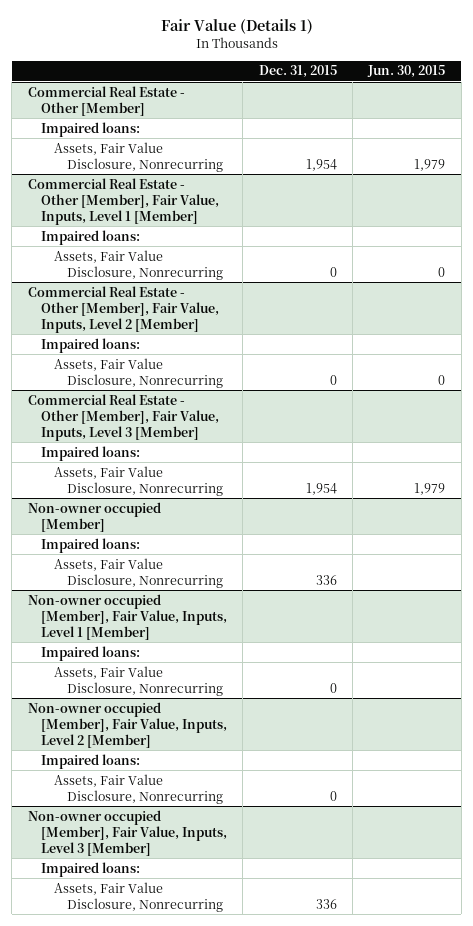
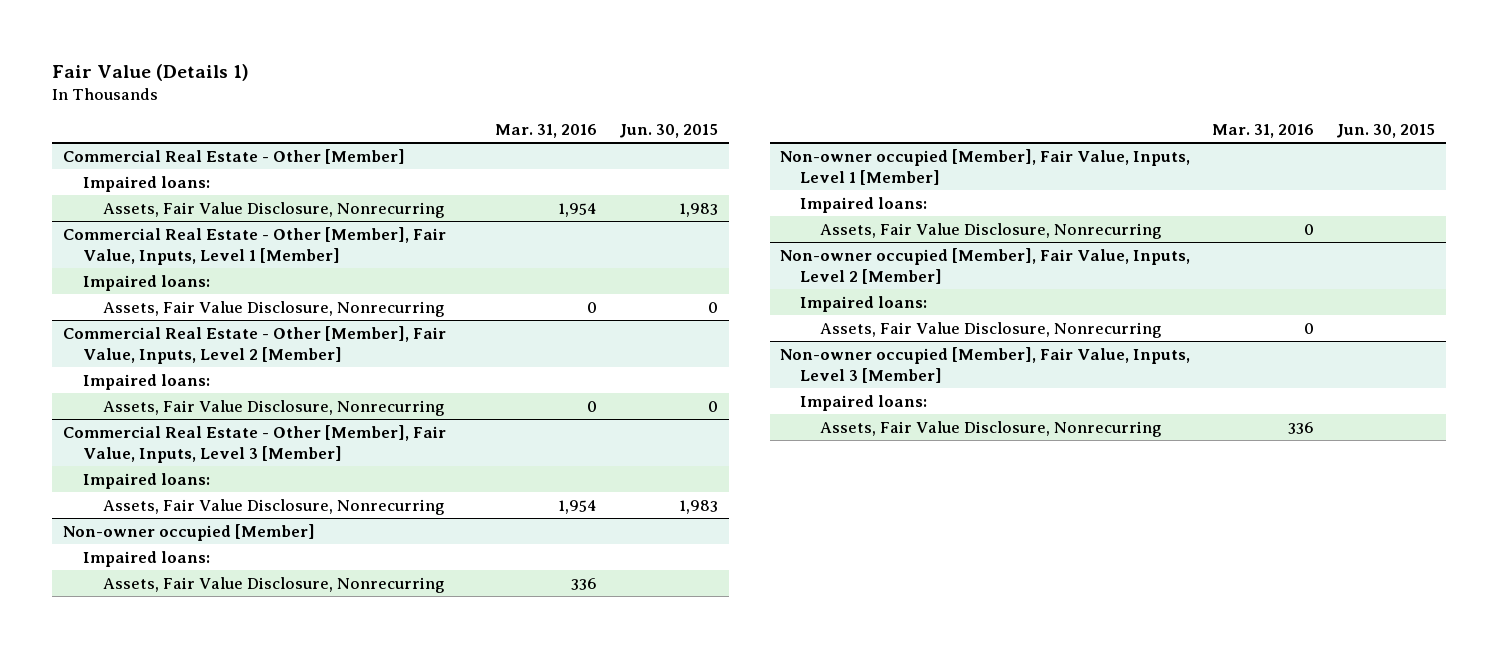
[258,65,337,79] Dec. 31, 2015 -> none
none -> [494,123,597,138] Mar. 31, 2016
[414,158,446,171] 1,979 -> [678,202,718,217] 1,983
[414,482,446,495] 1,979 -> [678,499,718,514] 1,983

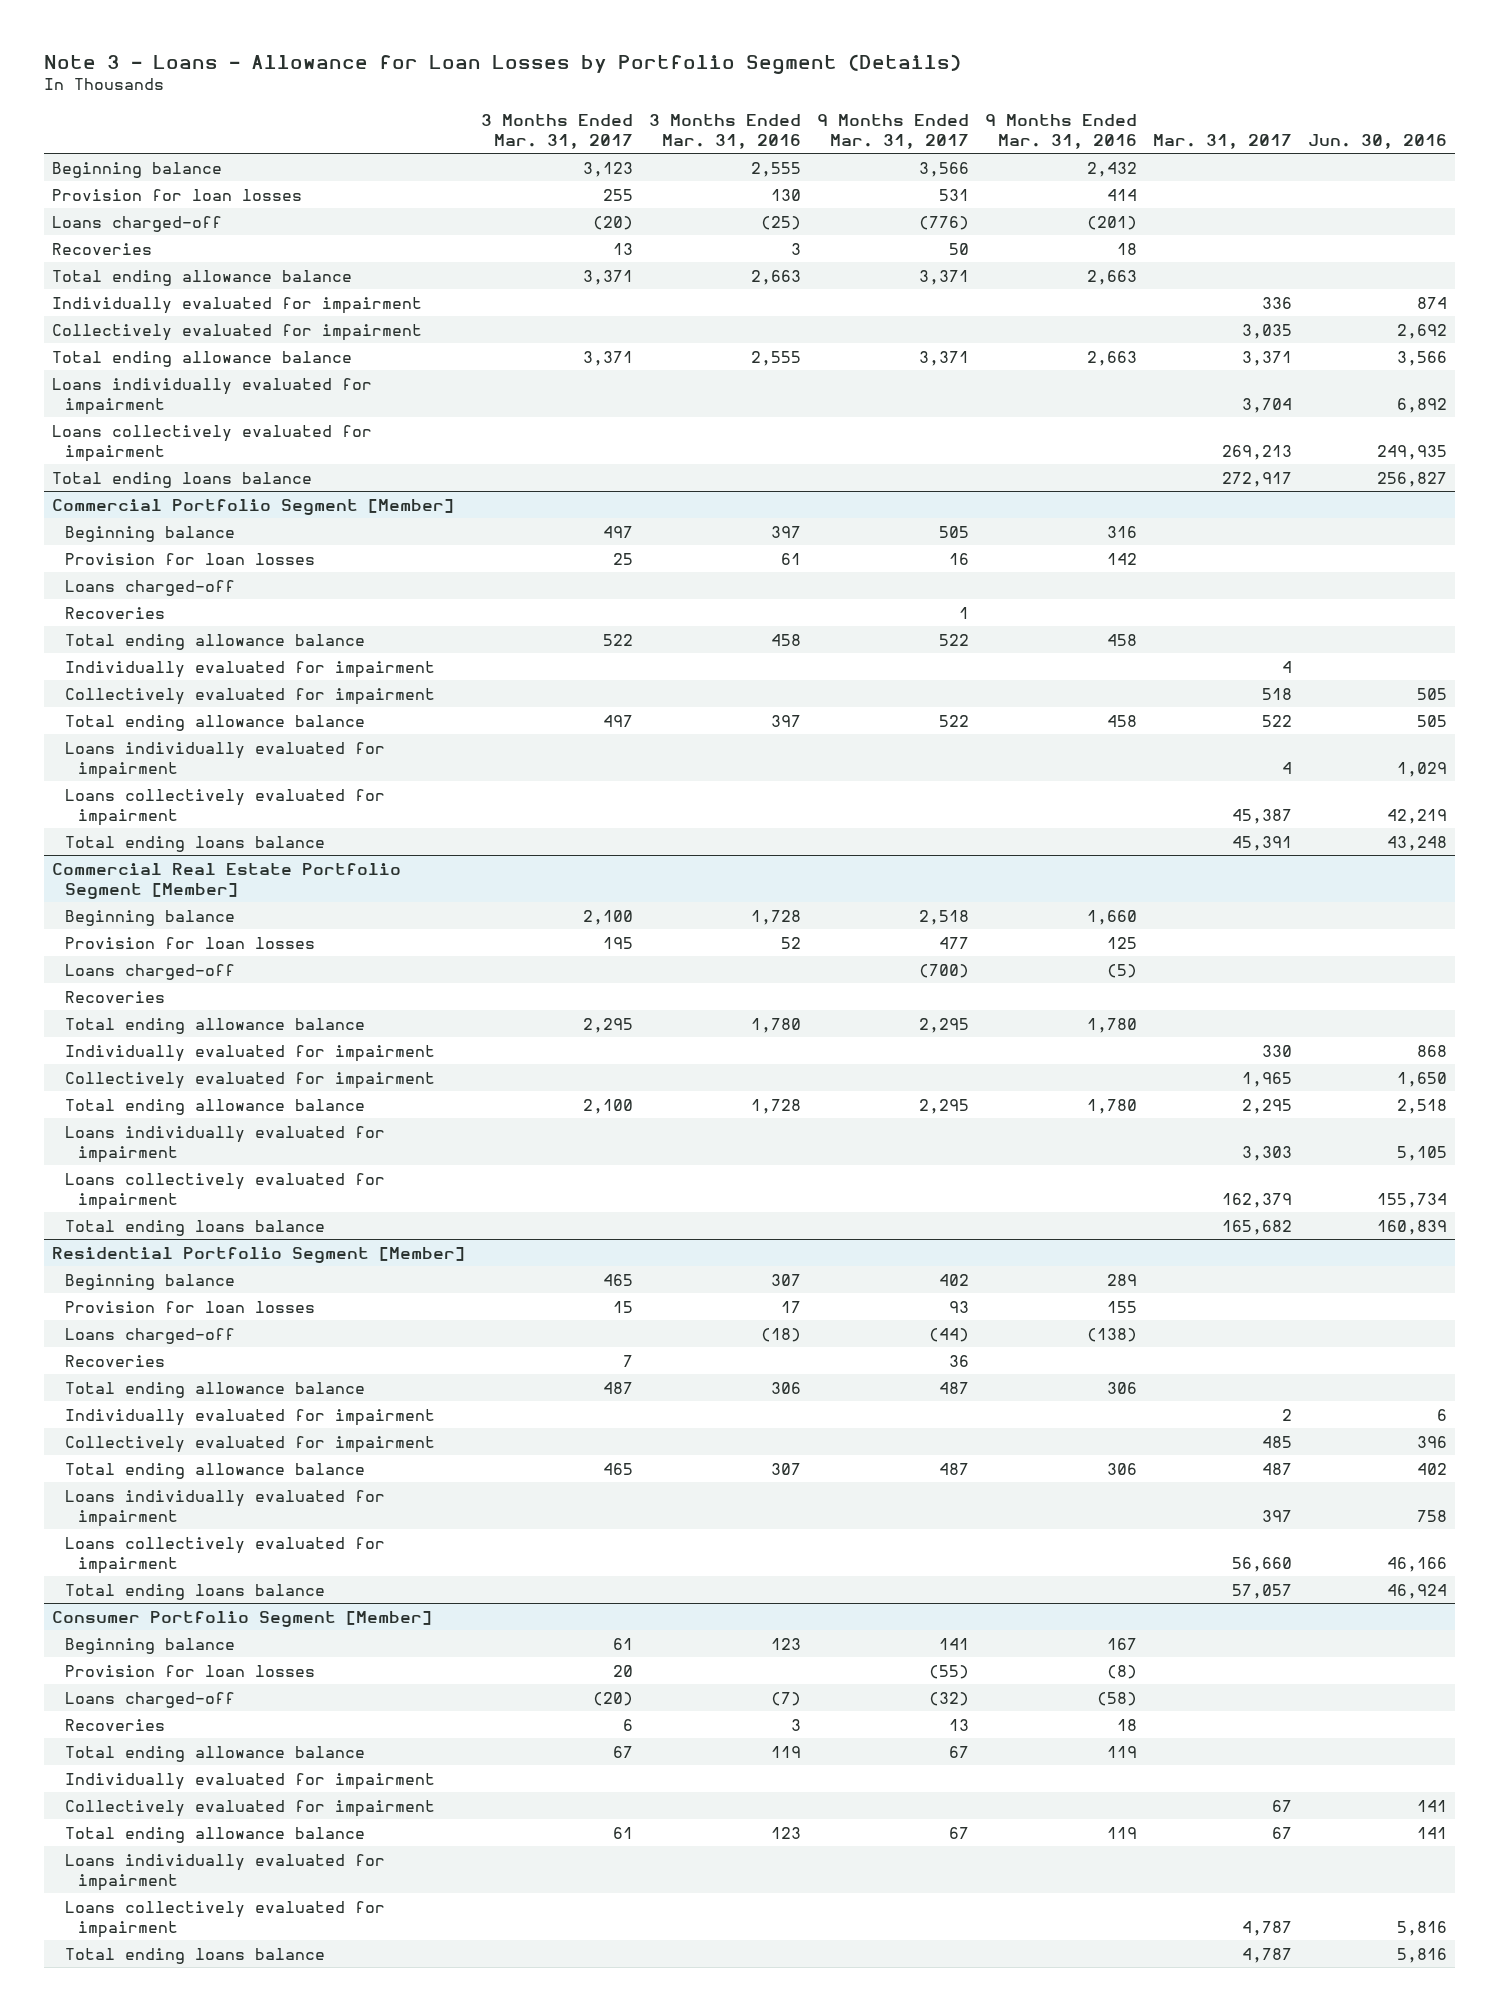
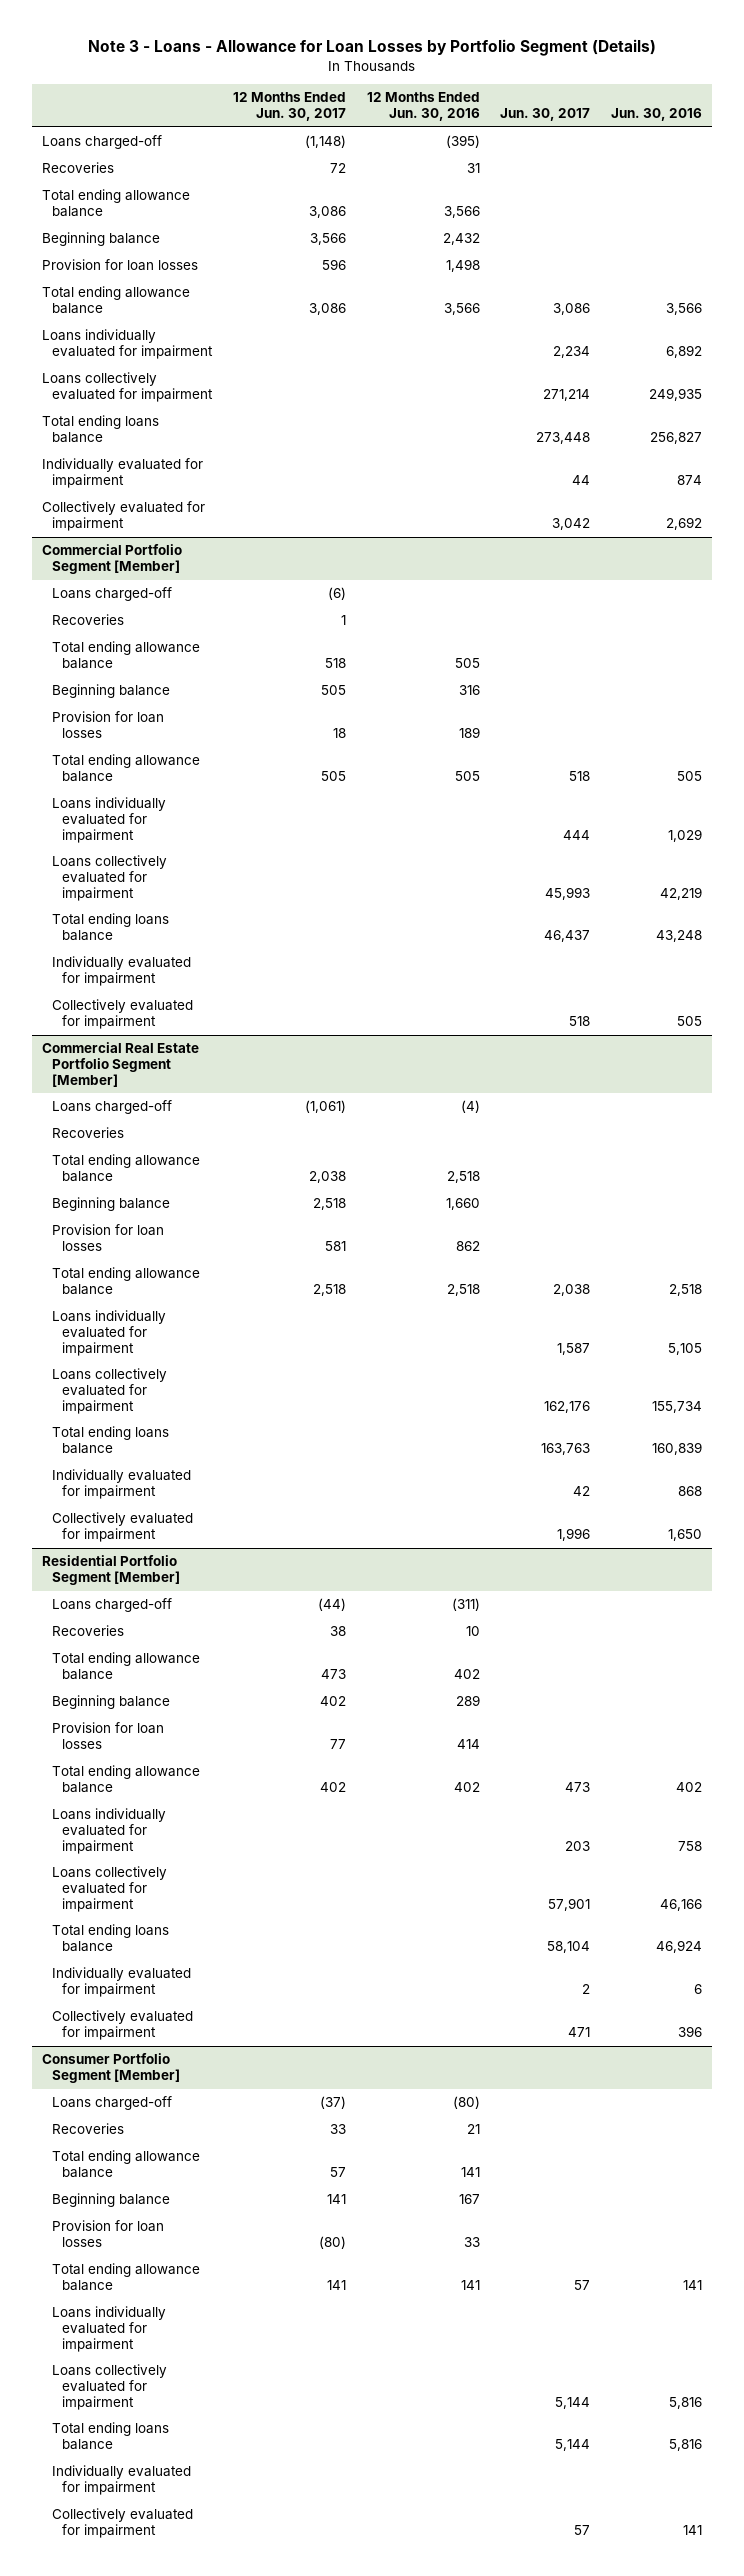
[480,113,633,149] 3 Months Ended Mar. 31, 2017 -> none
[648,113,801,149] 3 Months Ended Mar. 31, 2016 -> none
[816,113,969,149] 9 Months Ended Mar. 31, 2017 -> none
[984,113,1137,149] 9 Months Ended Mar. 31, 2016 -> none
[1152,133,1292,149] Mar. 31, 2017 -> none
none -> [232,92,346,122] 12 Months Ended Jun. 30, 2017
none -> [366,92,480,122] 12 Months Ended Jun. 30, 2016
none -> [500,108,591,122] Jun. 30, 2017
[51,161,222,178] Beginning balance -> [41,232,160,247] Beginning balance
[51,188,302,201] Provision for loan losses -> [41,259,198,272] Provision for loan losses
[51,296,422,314] Individually evaluated for impairment -> [41,458,203,489] Individually evaluated for impairment
[51,323,422,341] Collectively evaluated for impairment -> [41,501,205,532] Collectively evaluated for impairment
[64,525,235,542] Beginning balance -> [52,684,171,699] Beginning balance
[64,552,315,565] Provision for loan losses -> [52,711,165,739] Provision for loan losses
[64,660,435,678] Individually evaluated for impairment -> [52,956,192,987] Individually evaluated for impairment
[64,687,435,705] Collectively evaluated for impairment -> [52,999,194,1030] Collectively evaluated for impairment
[64,909,235,926] Beginning balance -> [52,1197,171,1212] Beginning balance
[64,936,315,949] Provision for loan losses -> [52,1224,165,1252] Provision for loan losses
[64,1044,435,1062] Individually evaluated for impairment -> [52,1469,192,1500] Individually evaluated for impairment
[64,1071,435,1089] Collectively evaluated for impairment -> [52,1512,194,1543] Collectively evaluated for impairment
[64,1273,235,1290] Beginning balance -> [52,1695,171,1710] Beginning balance
[64,1300,315,1313] Provision for loan losses -> [52,1722,165,1750] Provision for loan losses
[64,1408,435,1426] Individually evaluated for impairment -> [52,1967,192,1998] Individually evaluated for impairment
[64,1435,435,1453] Collectively evaluated for impairment -> [52,2010,194,2041] Collectively evaluated for impairment
[64,1637,235,1654] Beginning balance -> [52,2193,171,2208] Beginning balance
[64,1664,315,1677] Provision for loan losses -> [52,2220,165,2248] Provision for loan losses
[64,1772,435,1790] Individually evaluated for impairment -> [52,2465,192,2496] Individually evaluated for impairment
[64,1799,435,1817] Collectively evaluated for impairment -> [52,2508,194,2539] Collectively evaluated for impairment

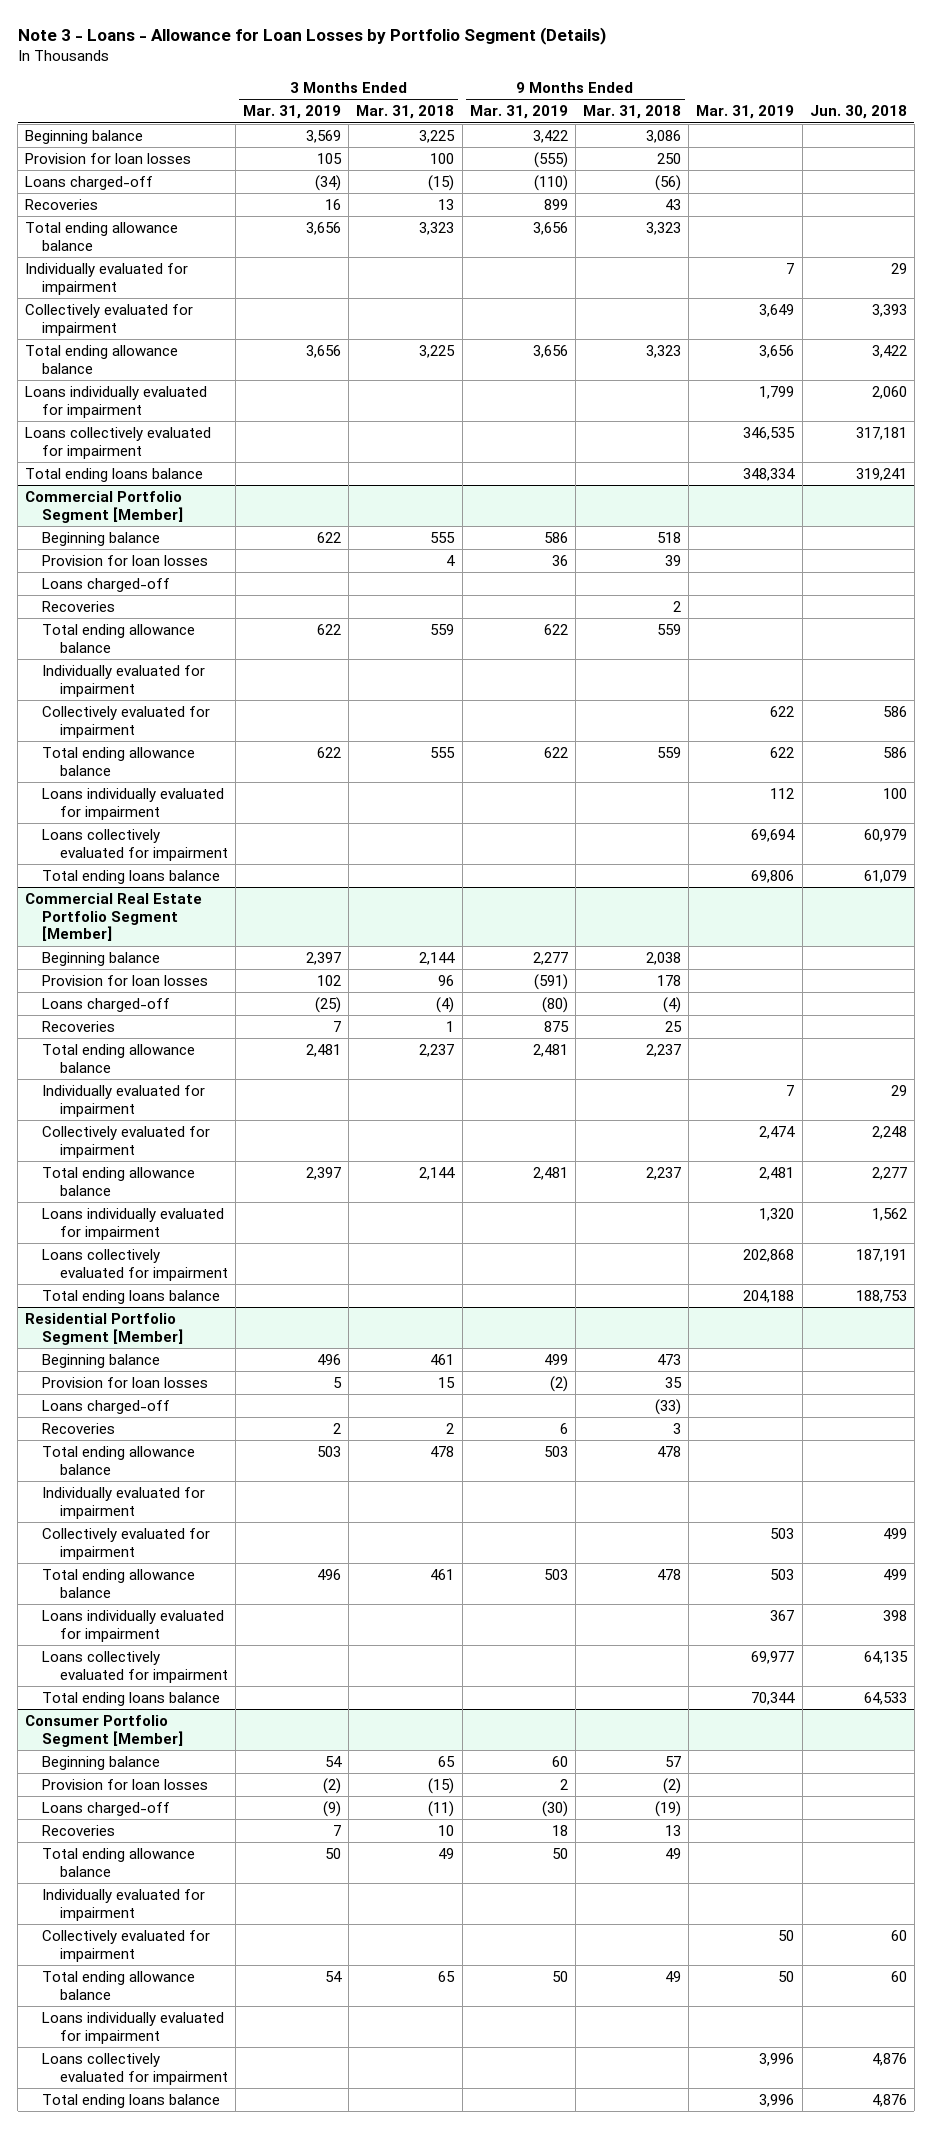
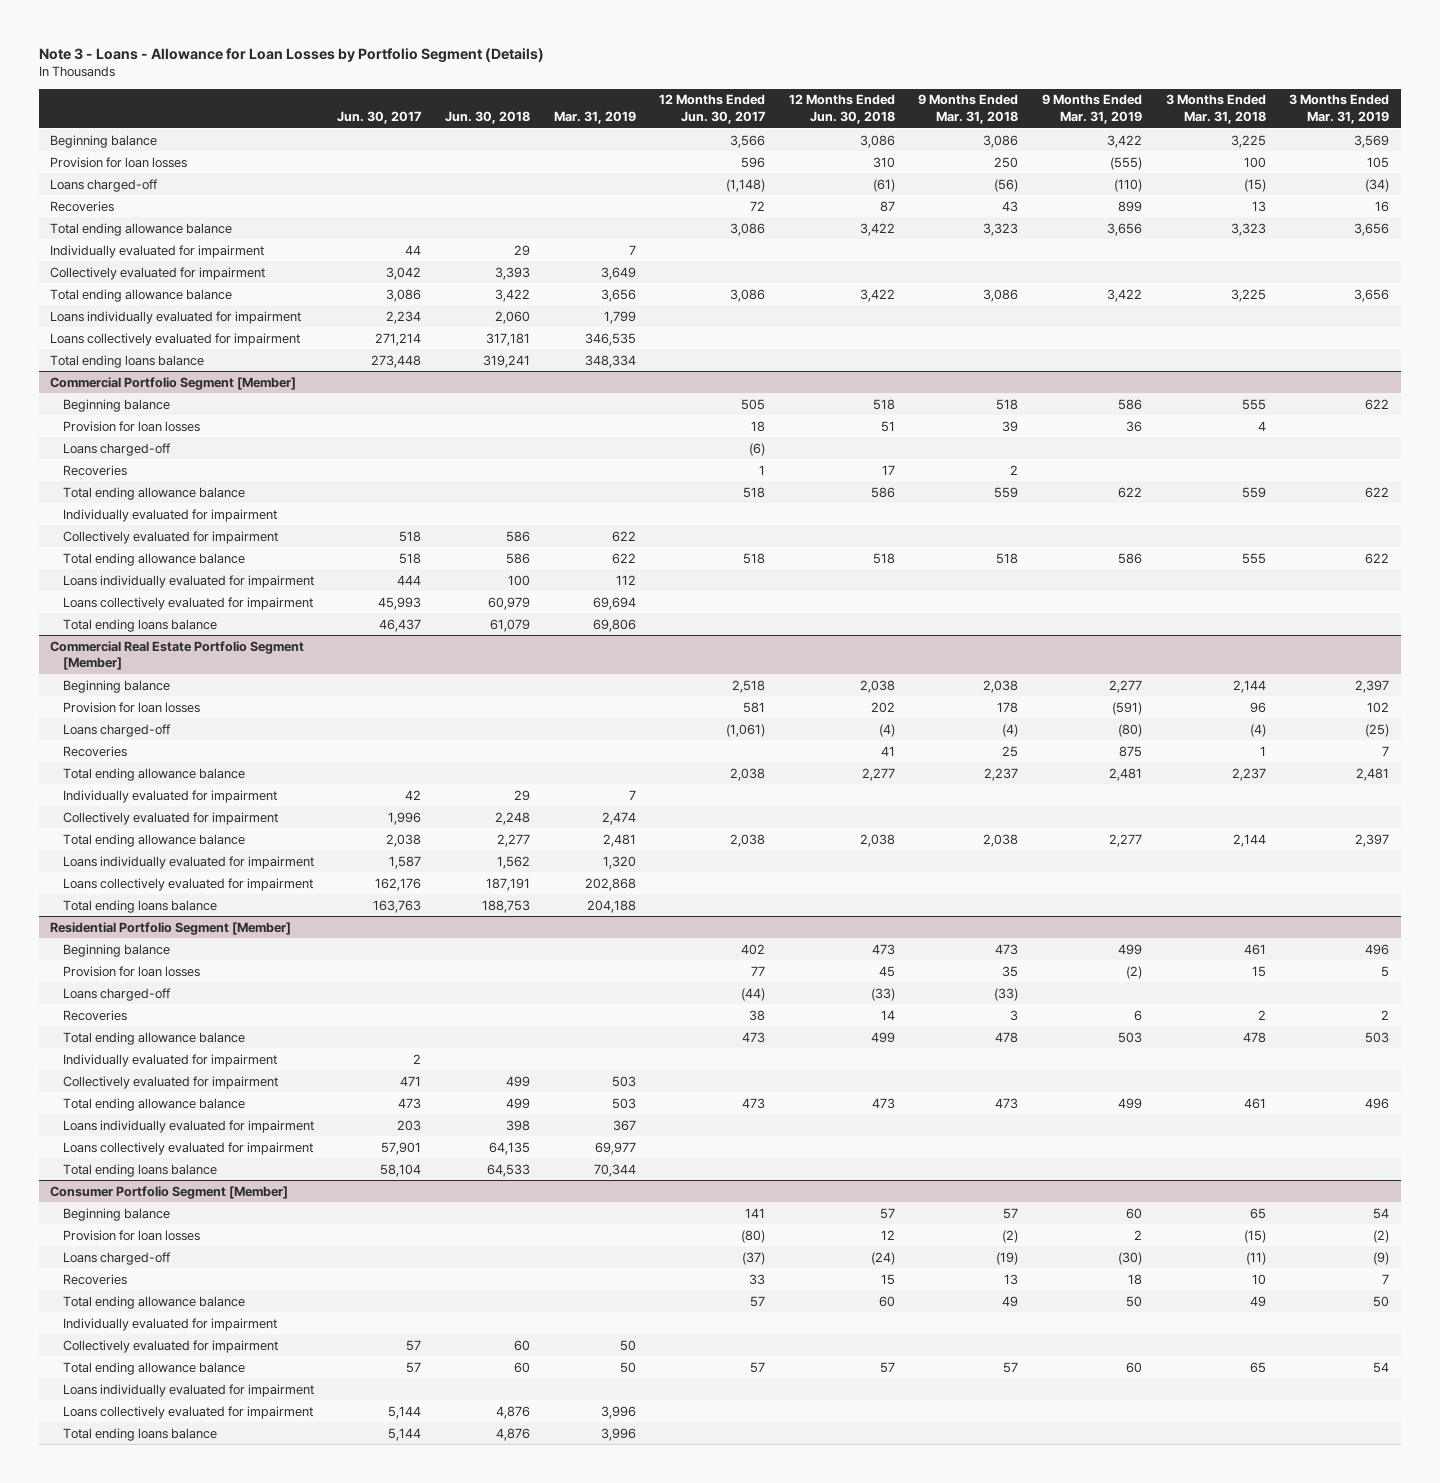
none -> [337,111,422,125] Jun. 30, 2017
none -> [659,94,766,125] 12 Months Ended Jun. 30, 2017
none -> [788,94,895,125] 12 Months Ended Jun. 30, 2018
[532,345,568,359] 3,656 -> [1107,288,1143,302] 3,422
[646,345,682,359] 3,323 -> [983,288,1019,302] 3,086
[543,747,568,759] 622 -> [1118,552,1143,564] 586
[657,747,682,759] 559 -> [996,552,1019,564] 518
[532,1167,568,1181] 2,481 -> [1109,833,1143,847] 2,277
[646,1167,682,1181] 2,237 -> [983,833,1019,847] 2,038
[543,1569,568,1581] 503 -> [1118,1097,1143,1109] 499
[657,1569,682,1581] 478 -> [995,1097,1019,1109] 473
[551,1971,568,1983] 50 -> [1126,1361,1143,1373] 60
[665,1971,682,1983] 49 -> [1003,1361,1019,1373] 57

